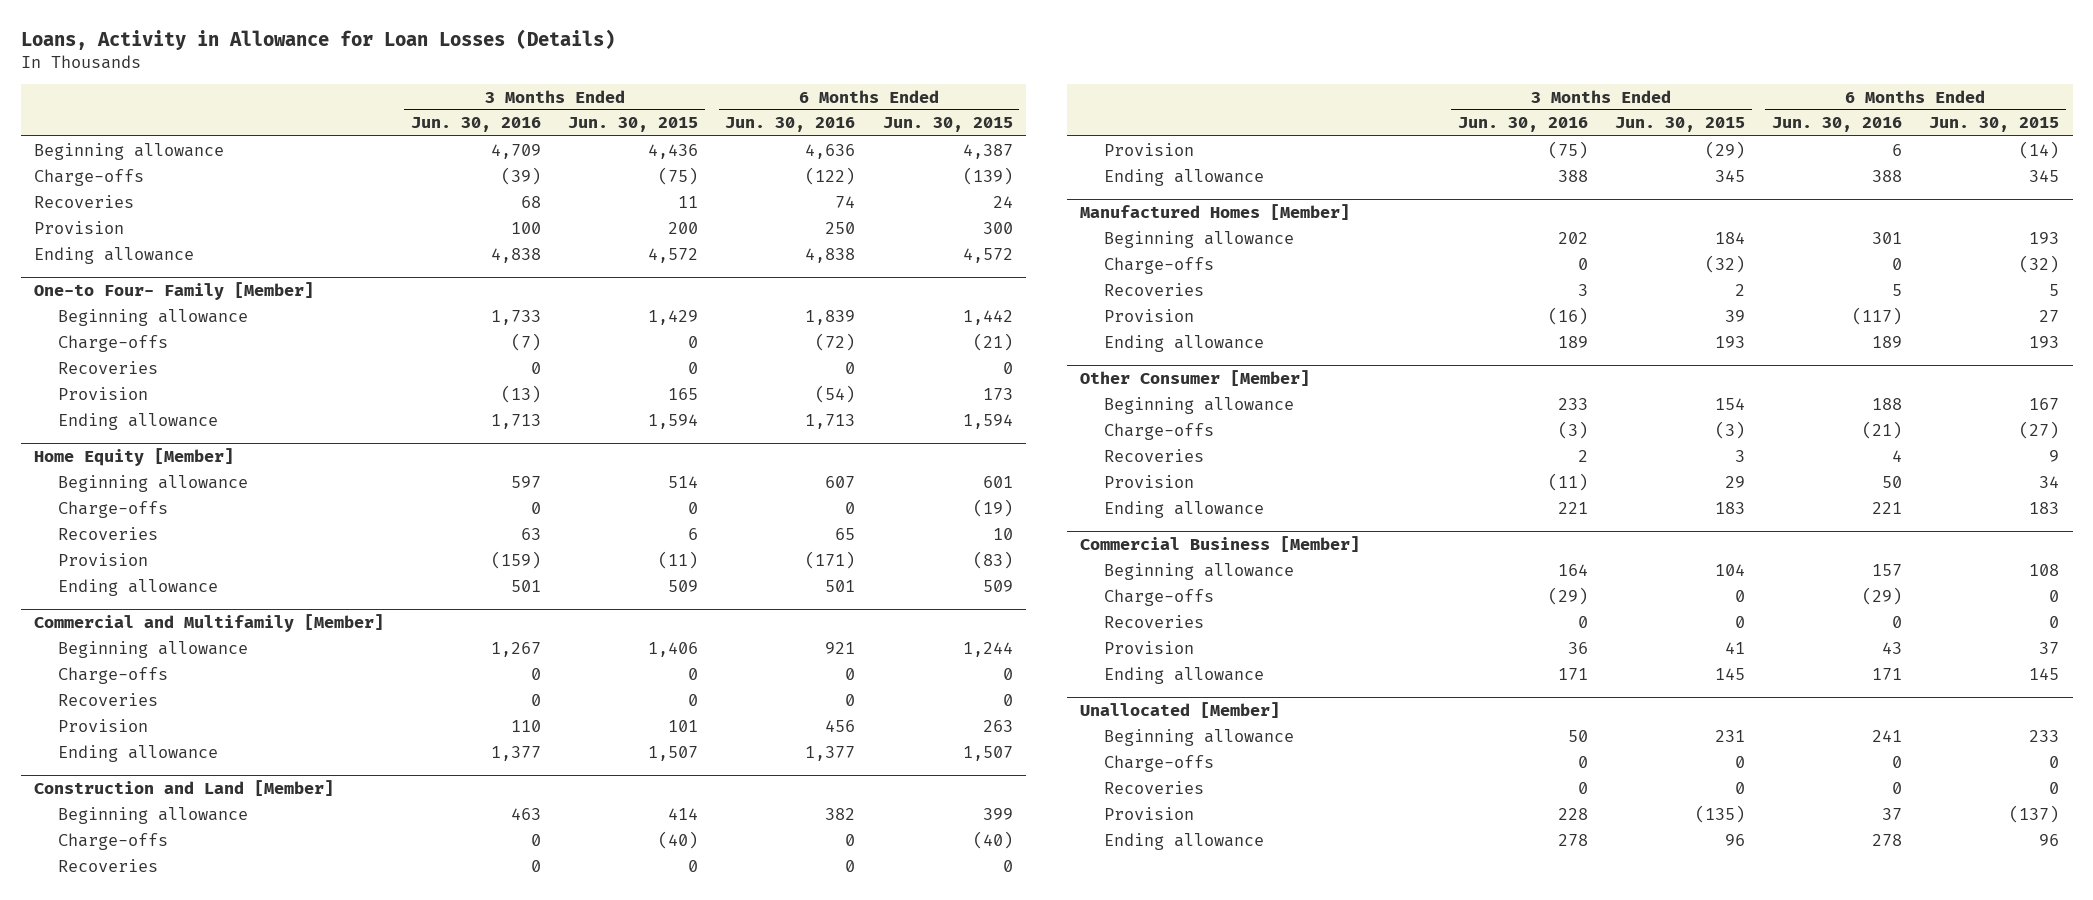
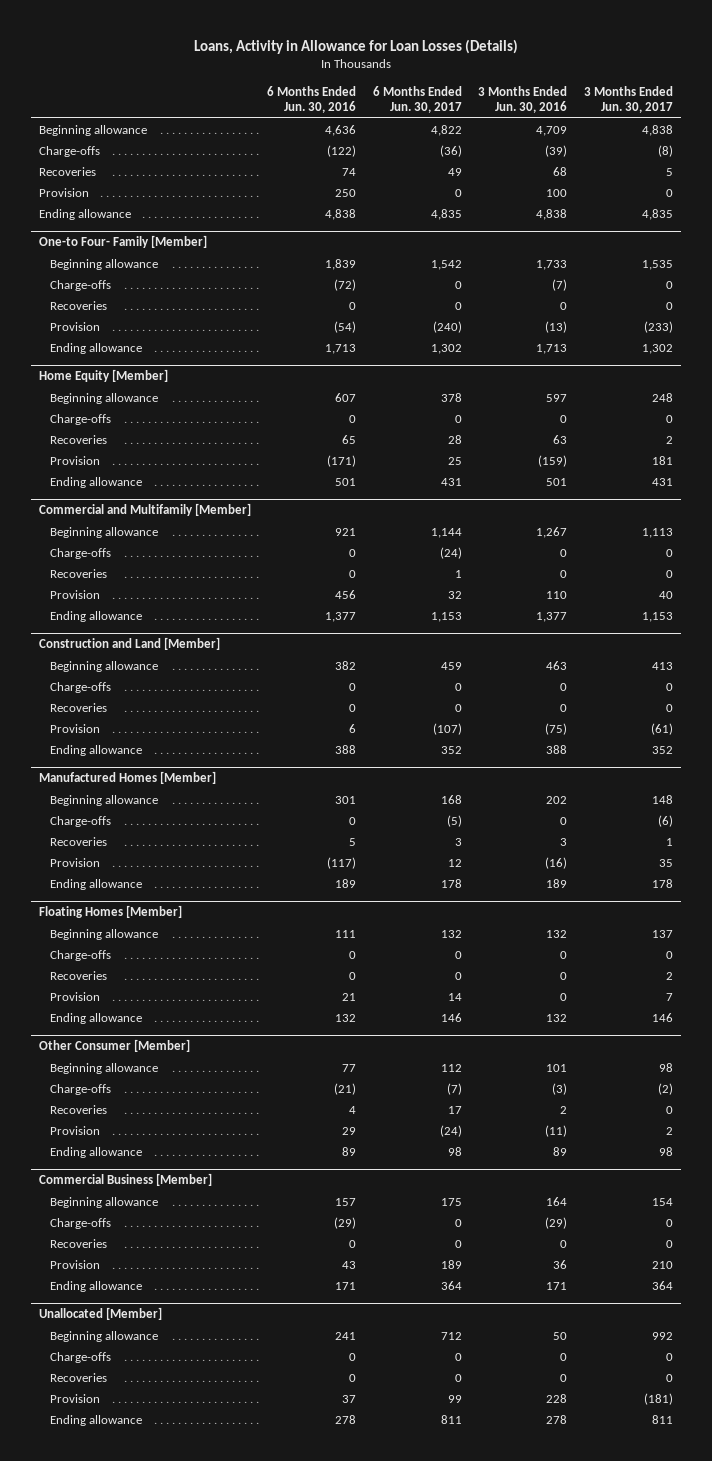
[568,117,699,133] Jun. 30, 2015 -> none
[882,117,1013,133] Jun. 30, 2015 -> none
none -> [372,85,462,114] 6 Months Ended Jun. 30, 2017
none -> [583,85,673,114] 3 Months Ended Jun. 30, 2017
none -> [39,905,183,919] Floating Homes [Member]
none -> [50,928,159,940] Beginning allowance
none -> [50,949,112,961] Charge-offs
none -> [50,970,108,980] Recoveries
none -> [50,991,101,1001] Provision
none -> [50,1012,143,1024] Ending allowance
[1557,397,1588,410] 233 -> [546,1063,568,1072] 101
[1871,397,1902,410] 188 -> [342,1063,357,1072] 77
[1881,475,1902,488] 50 -> [342,1126,357,1135] 29
[1557,501,1588,514] 221 -> [553,1146,568,1156] 89
[1871,501,1902,514] 221 -> [342,1146,357,1156] 89

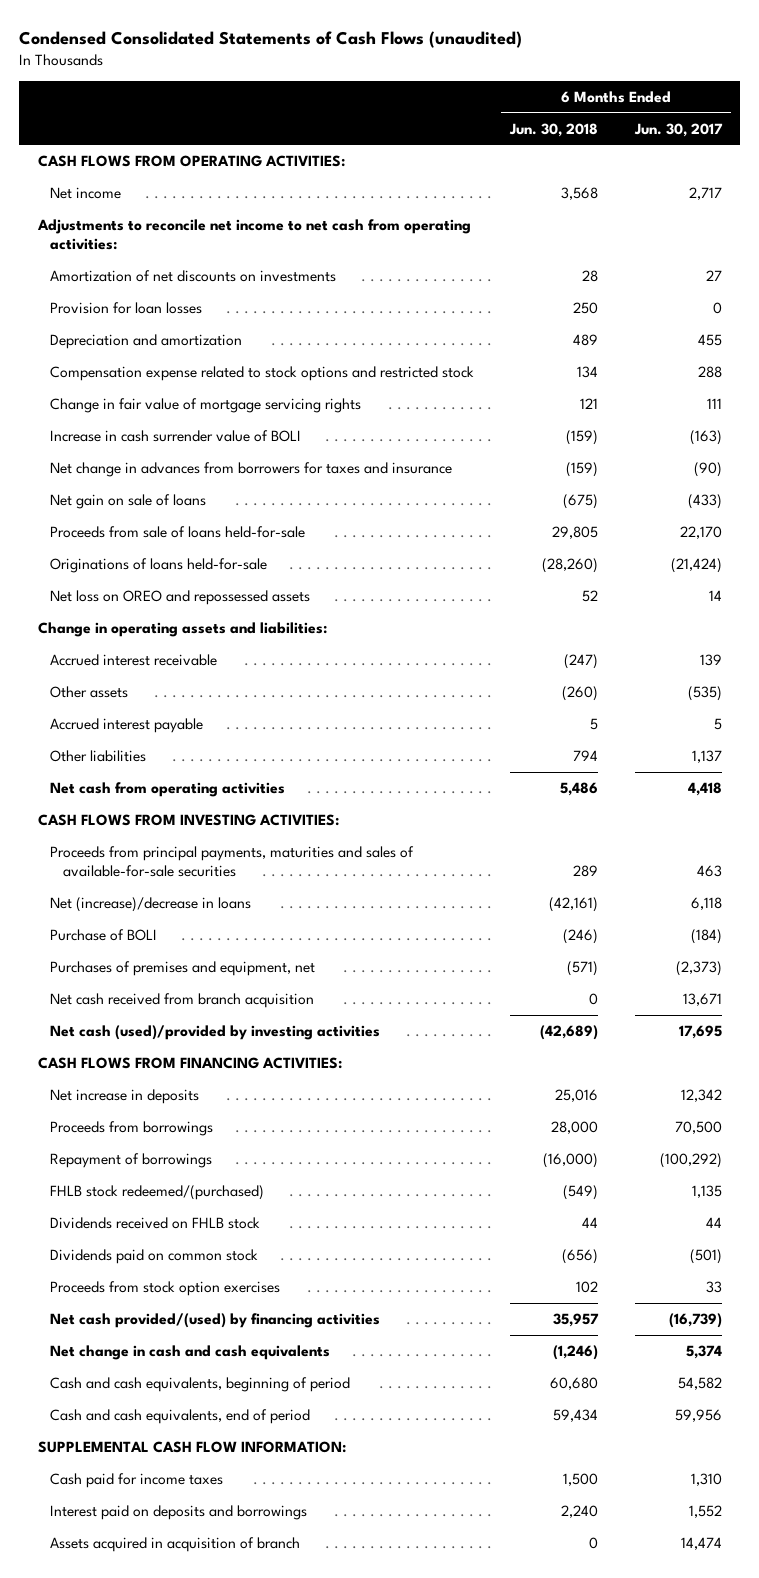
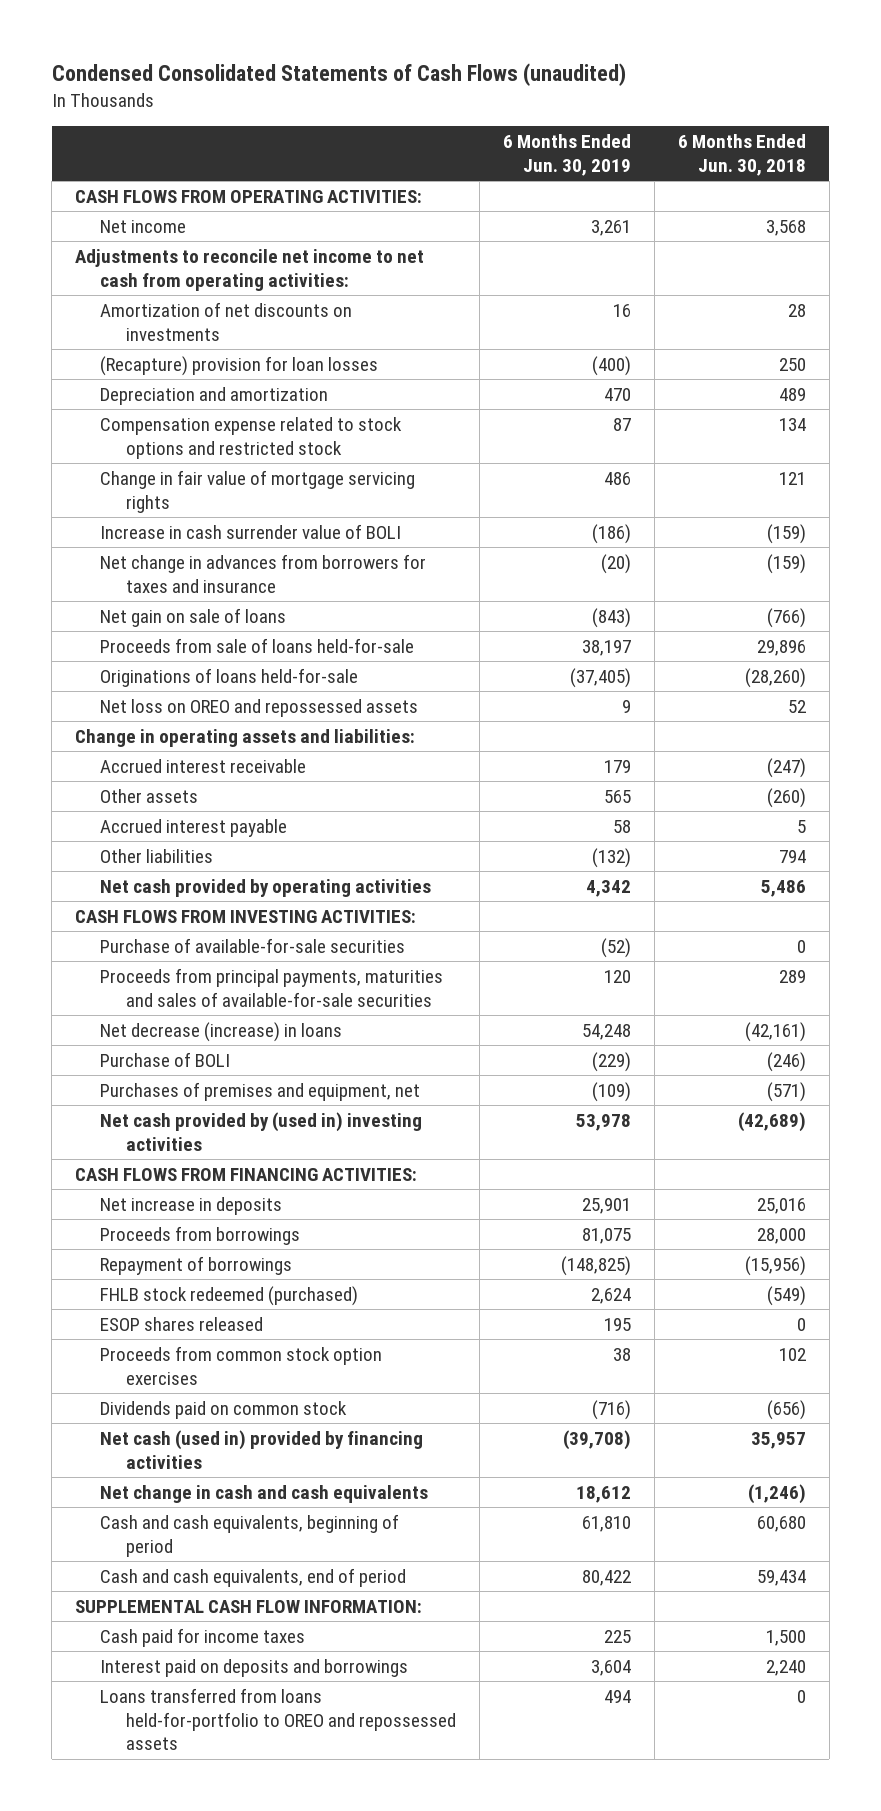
[633,122,723,137] Jun. 30, 2017 -> none
none -> [502,134,631,176] 6 Months Ended Jun. 30, 2019
[50,302,203,315] Provision for loan losses -> [100,356,379,377] (Recapture) provision for loan losses
[563,494,599,510] (675) -> [766,608,806,629] (766)
[552,526,599,540] 29,805 -> [756,640,806,657] 29,896
[50,782,286,798] Net cash from operating activities -> [100,879,432,898] Net cash provided by operating activities
none -> [100,938,406,954] Purchase of available-for-sale securities
[50,897,252,913] Net (increase)/decrease in loans -> [100,1022,343,1043] Net decrease (increase) in loans
[50,993,315,1009] Net cash received from branch acquisition -> none
[50,1025,381,1041] Net cash (used)/provided by investing activities -> [100,1112,423,1151] Net cash provided by (used in) investing activities
[50,1217,261,1230] Dividends received on FHLB stock -> none
[543,1153,599,1169] (16,000) -> [744,1256,806,1277] (15,956)
[50,1185,265,1201] FHLB stock redeemed/(purchased) -> [100,1286,359,1307] FHLB stock redeemed (purchased)
none -> [100,1317,264,1332] ESOP shares released
none -> [100,1346,383,1385] Proceeds from common stock option exercises
[50,1281,281,1297] Proceeds from stock option exercises -> none
[50,1313,381,1329] Net cash provided/(used) by financing activities -> [100,1430,424,1469] Net cash (used in) provided by financing activities
[50,1537,301,1553] Assets acquired in acquisition of branch -> none
none -> [100,1688,456,1751] Loans transferred from loans held-for-portfolio to OREO and repossessed assets

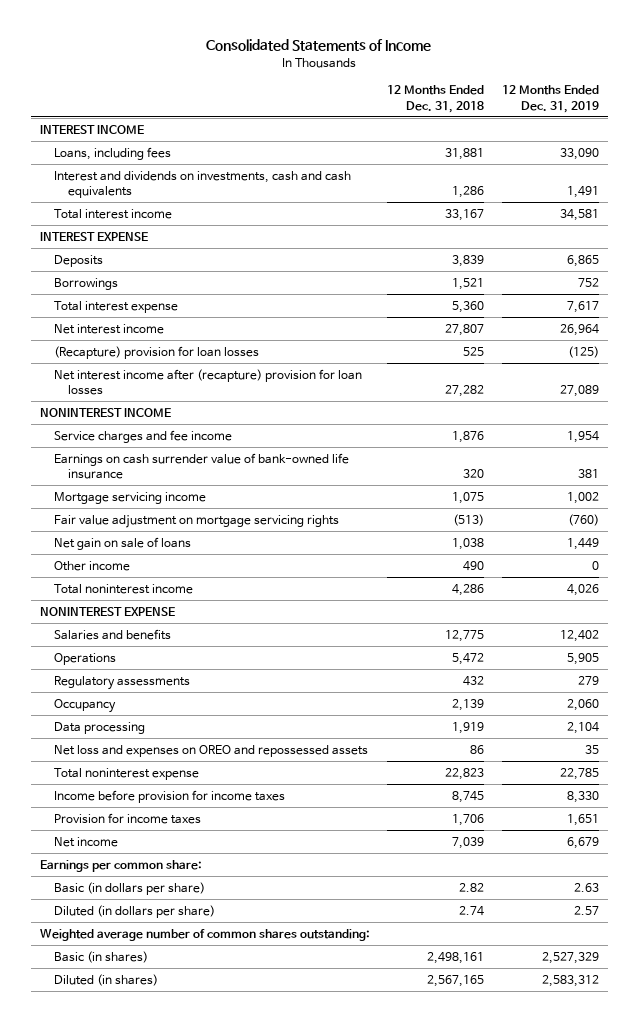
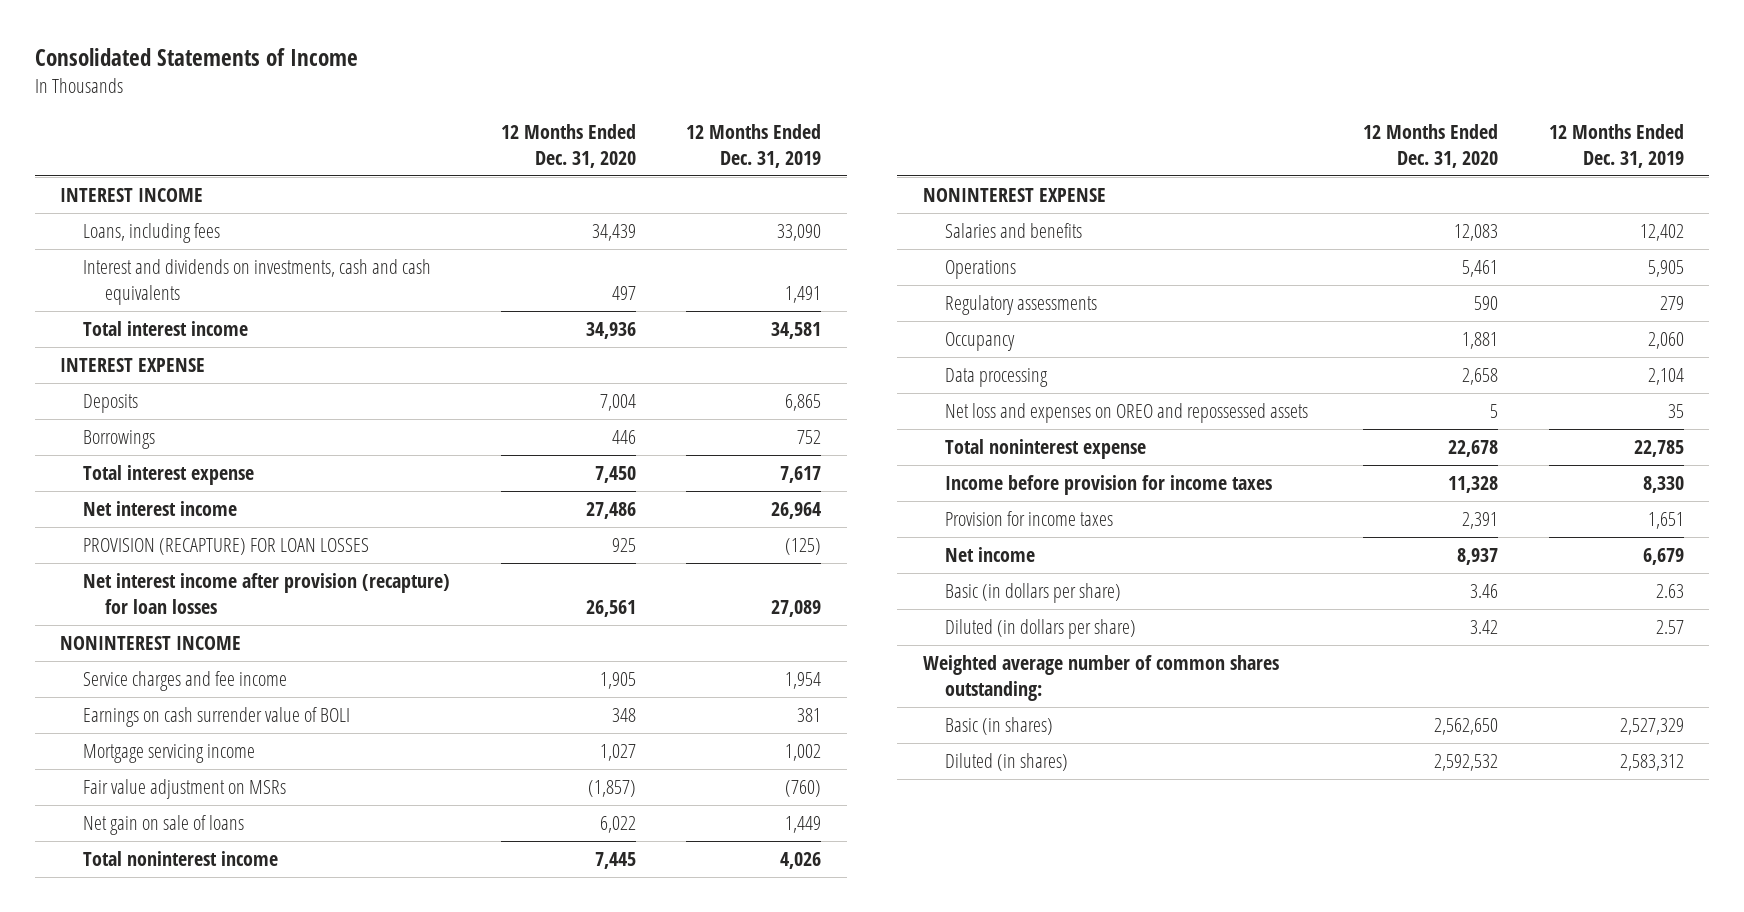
[387,85,485,113] 12 Months Ended Dec. 31, 2018 -> none
none -> [500,123,636,168] 12 Months Ended Dec. 31, 2020
[54,345,260,359] (Recapture) provision for loan losses -> [82,538,369,556] PROVISION (RECAPTURE) FOR LOAN LOSSES
[54,368,363,396] Net interest income after (recapture) provision for loan losses -> [82,573,450,615] Net interest income after provision (recapture) for loan losses
[54,452,350,480] Earnings on cash surrender value of bank-owned life insurance -> [82,707,350,728] Earnings on cash surrender value of BOLI
[54,514,340,528] Fair value adjustment on mortgage servicing rights -> [82,779,286,800] Fair value adjustment on MSRs
[54,560,131,571] Other income -> none
[39,859,202,872] Earnings per common share: -> none

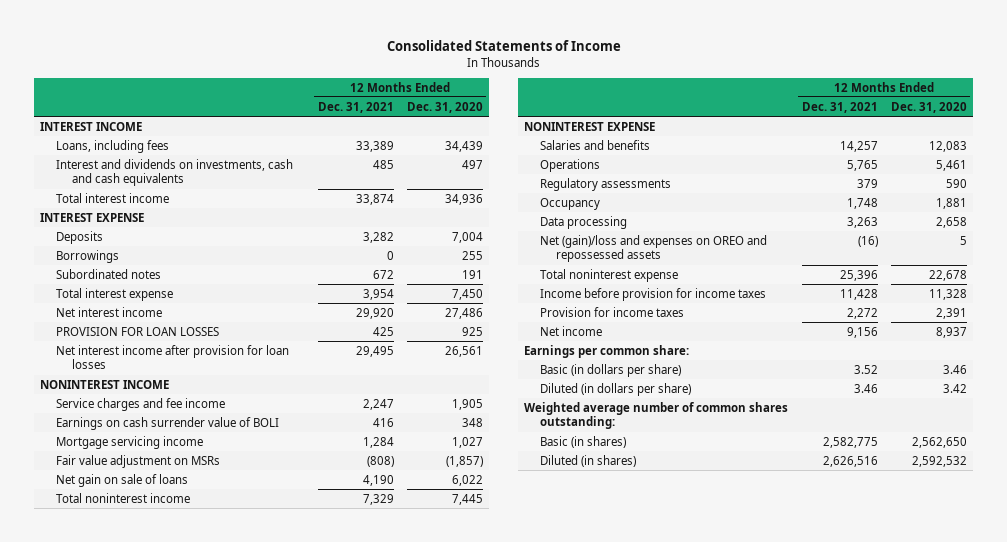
[686,123,822,168] 12 Months Ended Dec. 31, 2019 -> none
none -> [317,101,394,113] Dec. 31, 2021
[611,430,636,445] 446 -> [461,250,483,260] 255
none -> [56,268,162,279] Subordinated notes
[82,538,369,556] PROVISION (RECAPTURE) FOR LOAN LOSSES -> [56,326,220,336] PROVISION FOR LOAN LOSSES
[82,573,450,615] Net interest income after provision (recapture) for loan losses -> [56,344,290,370] Net interest income after provision for loan losses
[945,403,1309,424] Net loss and expenses on OREO and repossessed assets -> [540,234,768,263] Net (gain)/loss and expenses on OREO and repossessed assets
none -> [524,344,690,358] Earnings per common share:

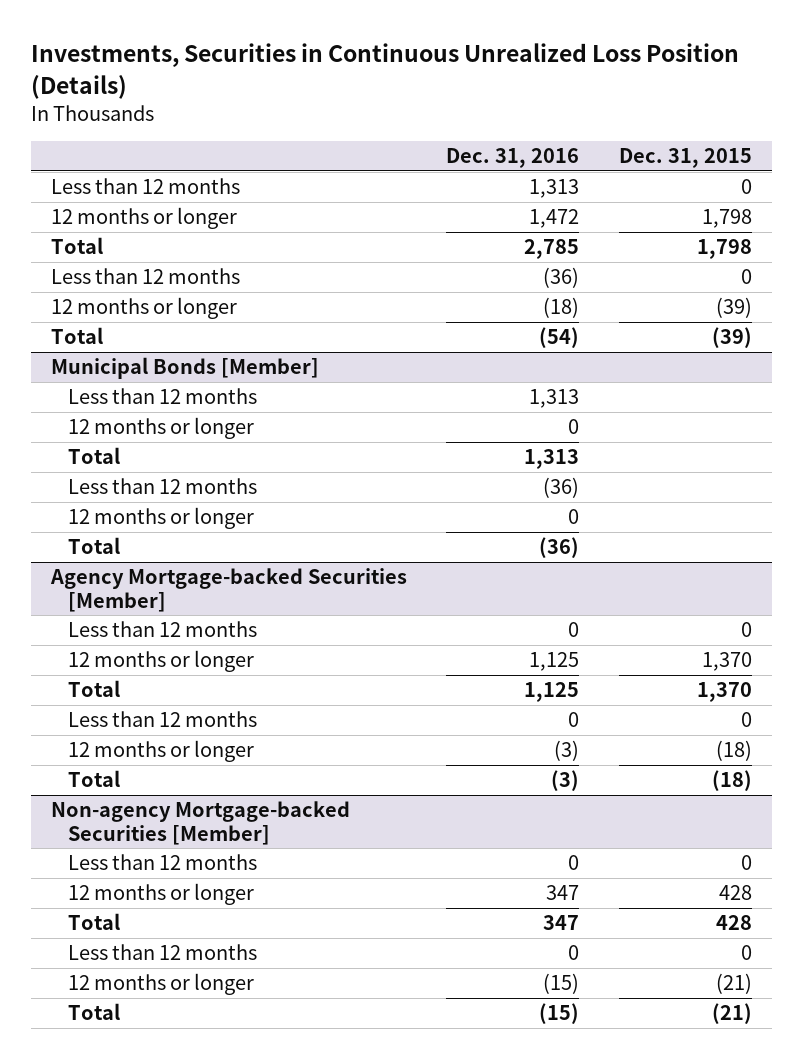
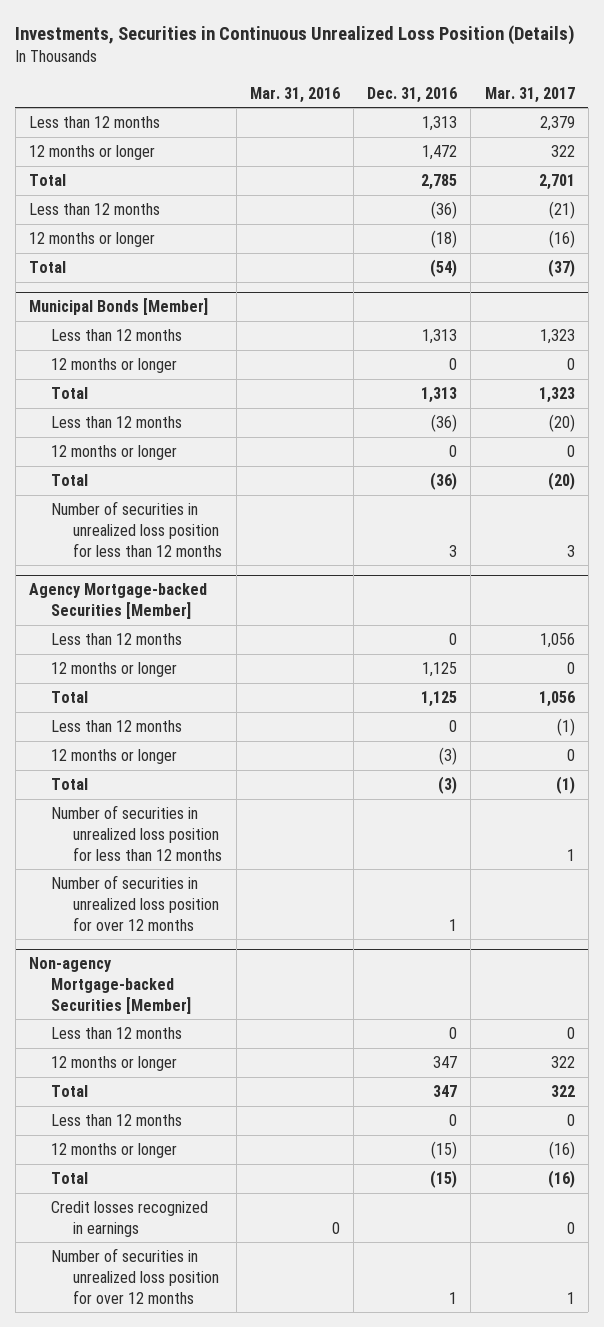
[618,148,752,169] Dec. 31, 2015 -> none
none -> [249,86,340,103] Mar. 31, 2016
none -> [484,86,575,103] Mar. 31, 2017
none -> [51,501,223,557] Number of securities in unrealized loss position for less than 12 months
none -> [51,805,223,861] Number of securities in unrealized loss position for less than 12 months
none -> [51,875,220,931] Number of securities in unrealized loss position for over 12 months
none -> [51,1201,209,1237] Credit losses recognized in earnings
none -> [51,1248,220,1304] Number of securities in unrealized loss position for over 12 months

